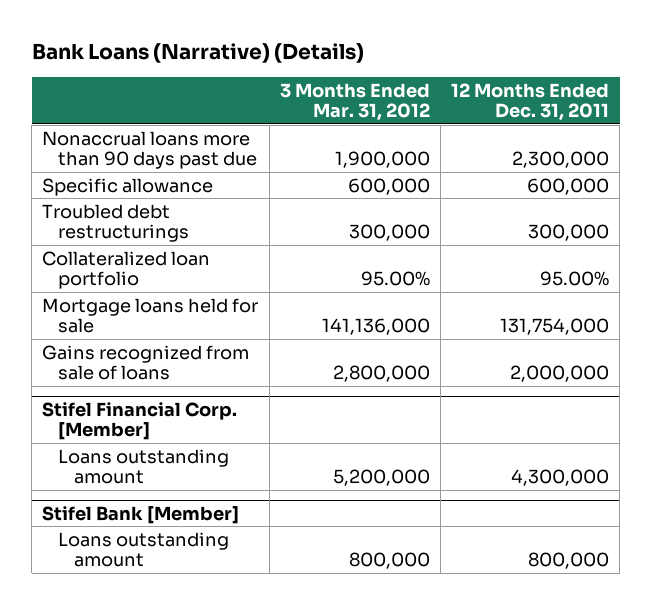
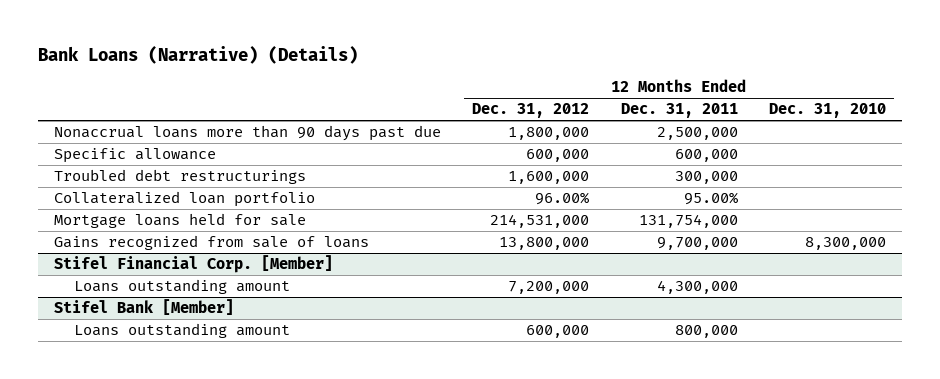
[279,82,430,122] 3 Months Ended Mar. 31, 2012 -> none
none -> [472,103,590,119] Dec. 31, 2012
none -> [769,103,887,119] Dec. 31, 2010
[512,151,610,169] 2,300,000 -> [656,127,738,141] 2,500,000
[510,365,610,383] 2,000,000 -> [656,237,738,251] 9,700,000

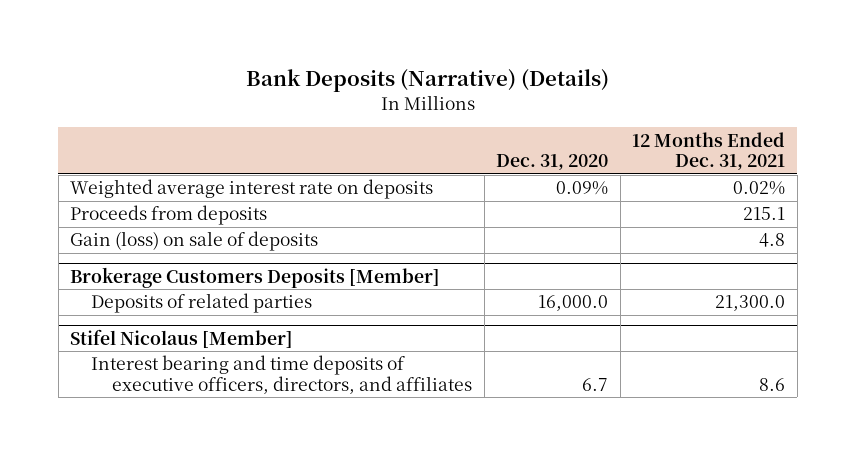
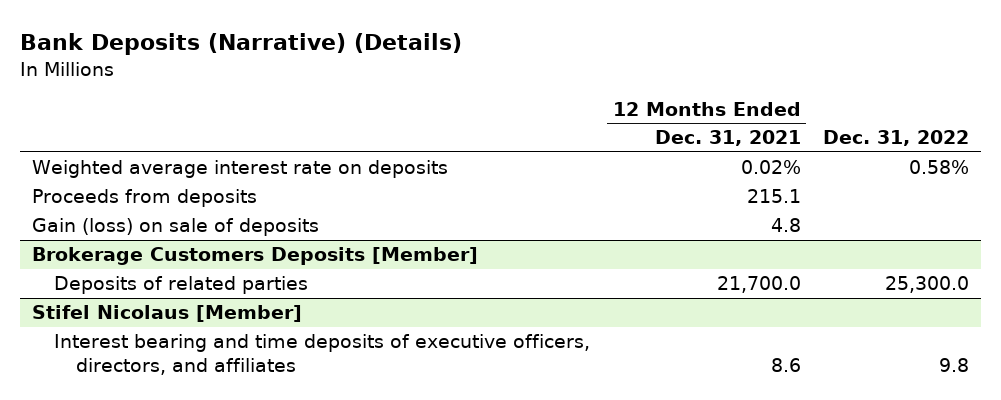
[496,154,609,171] Dec. 31, 2020 -> none
none -> [823,130,970,147] Dec. 31, 2022
[715,295,786,312] 21,300.0 -> [716,276,801,294] 21,700.0

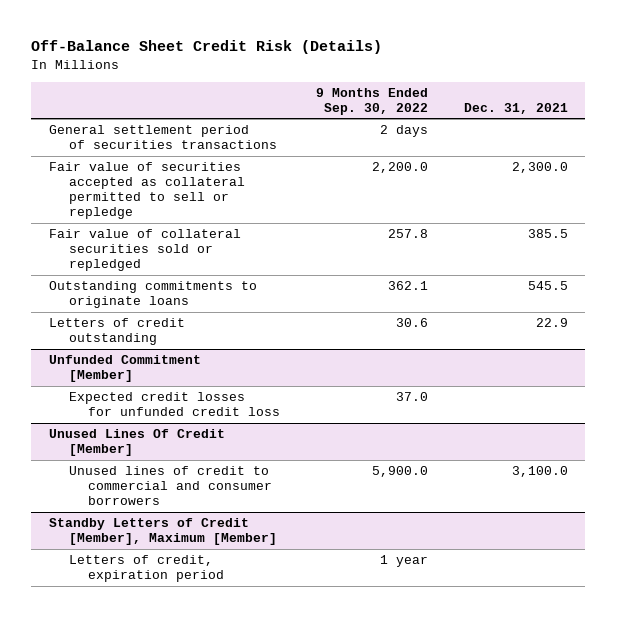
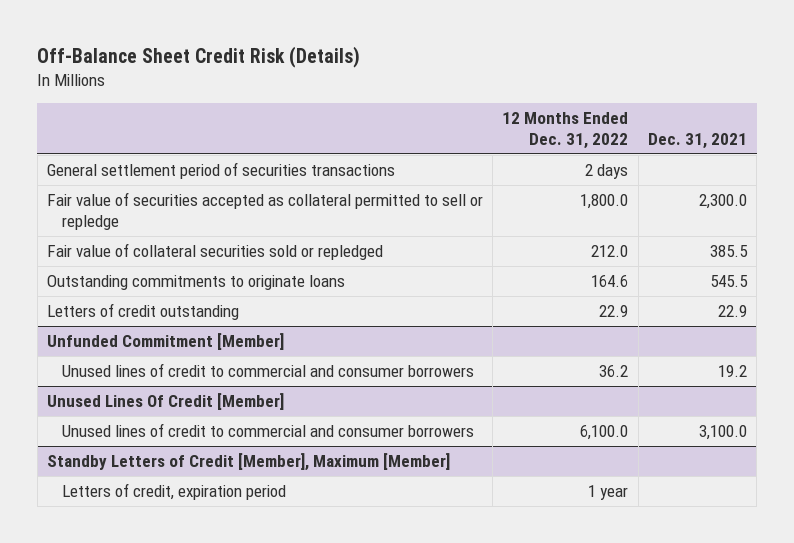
[315,87,428,115] 9 Months Ended Sep. 30, 2022 -> none
none -> [502,111,629,149] 12 Months Ended Dec. 31, 2022
[68,392,281,417] Expected credit losses for unfunded credit loss -> none
none -> [62,362,475,377] Unused lines of credit to commercial and consumer borrowers

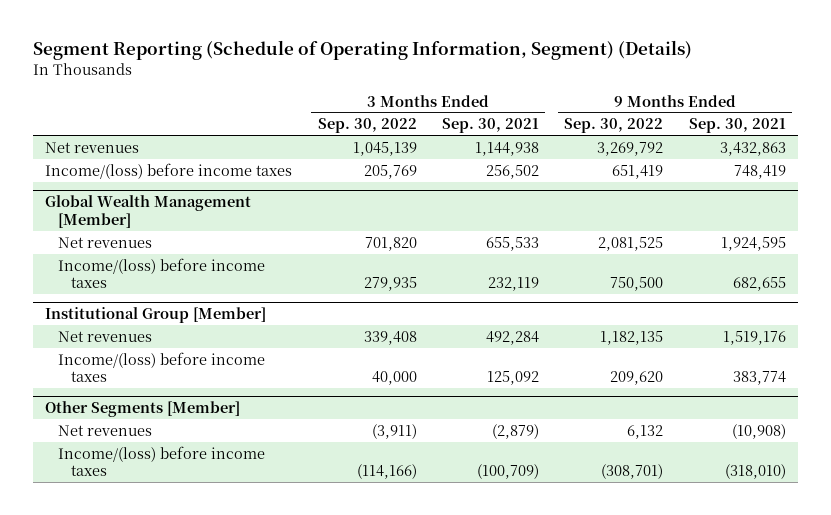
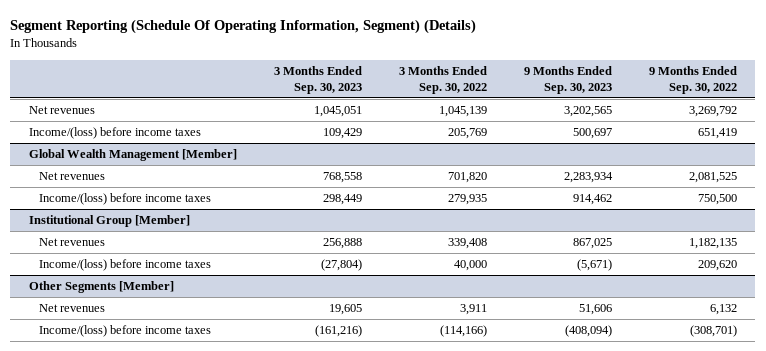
[32,40,692,61] Segment Reporting (Schedule of Operating Information, Segment) (Details) -> [10,19,477,35] Segment Reporting (Schedule Of Operating Information, Segment) (Details)
[442,118,540,134] Sep. 30, 2021 -> none
[688,118,786,134] Sep. 30, 2021 -> none
none -> [273,66,362,94] 3 Months Ended Sep. 30, 2023
none -> [523,66,612,94] 9 Months Ended Sep. 30, 2023
[371,423,417,439] (3,911) -> [459,304,487,316] 3,911

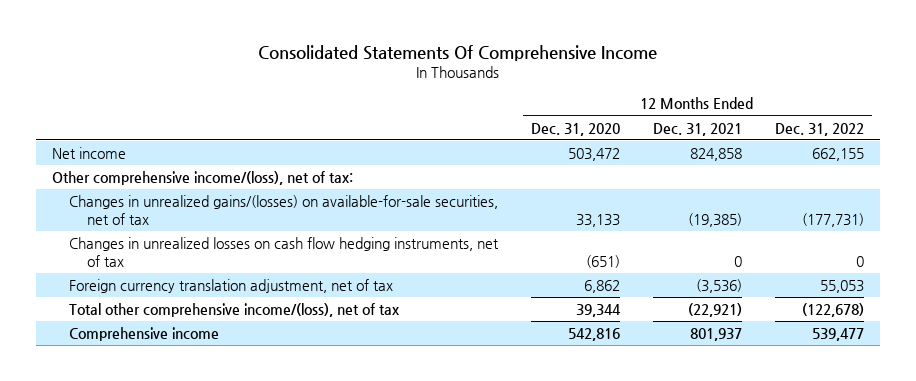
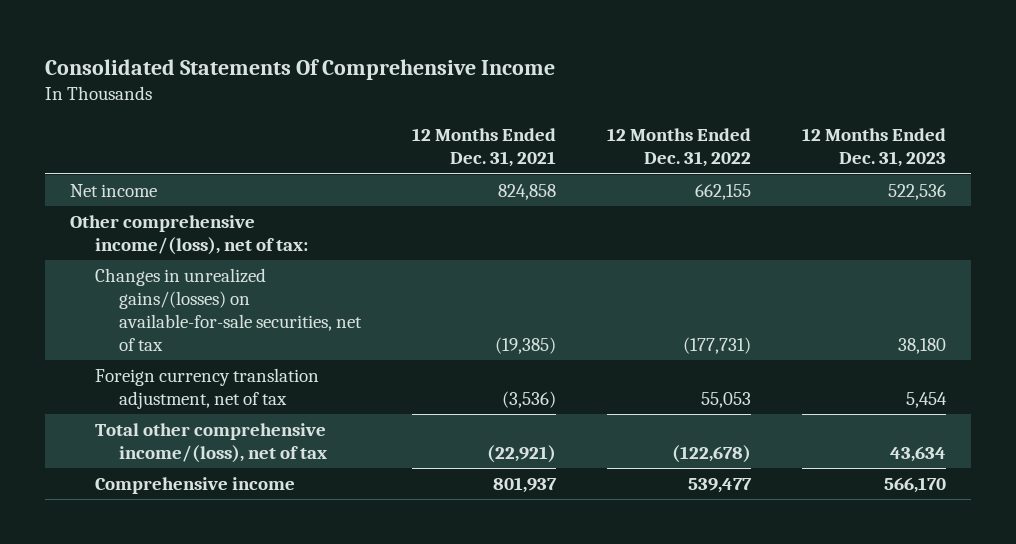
[531,122,621,136] Dec. 31, 2020 -> none
none -> [801,128,946,168] 12 Months Ended Dec. 31, 2023
[69,237,500,268] Changes in unrealized losses on cash flow hedging instruments, net of tax -> none

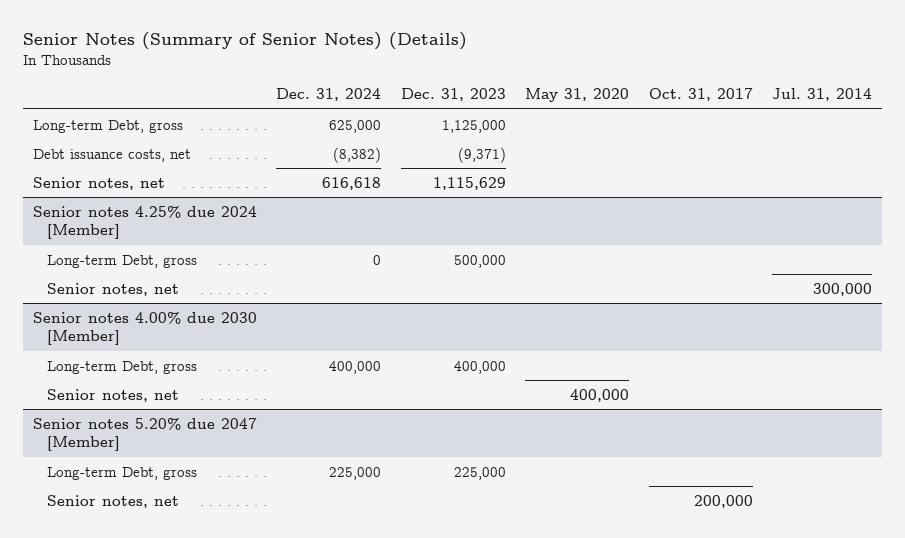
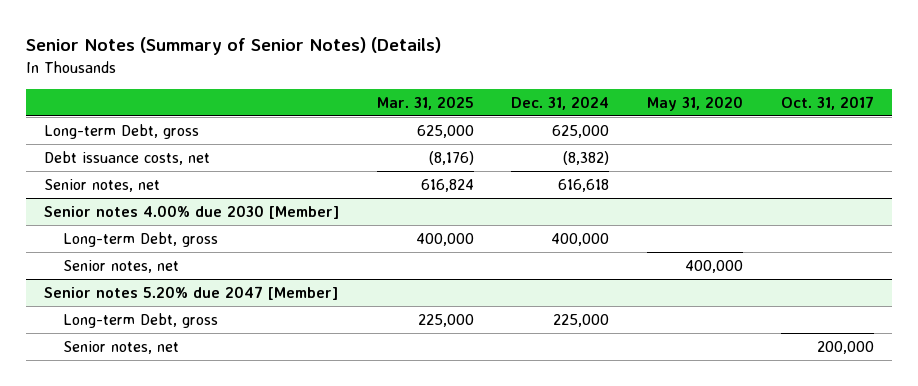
[400,88,506,102] Dec. 31, 2023 -> none
[772,88,873,102] Jul. 31, 2014 -> none
none -> [376,95,474,110] Mar. 31, 2025
[32,205,257,239] Senior notes 4.25% due 2024 [Member] -> none
[47,254,198,268] Long-term Debt, gross -> none
[47,282,180,296] Senior notes, net -> none

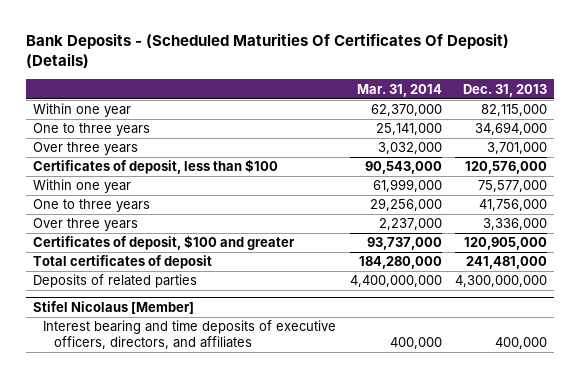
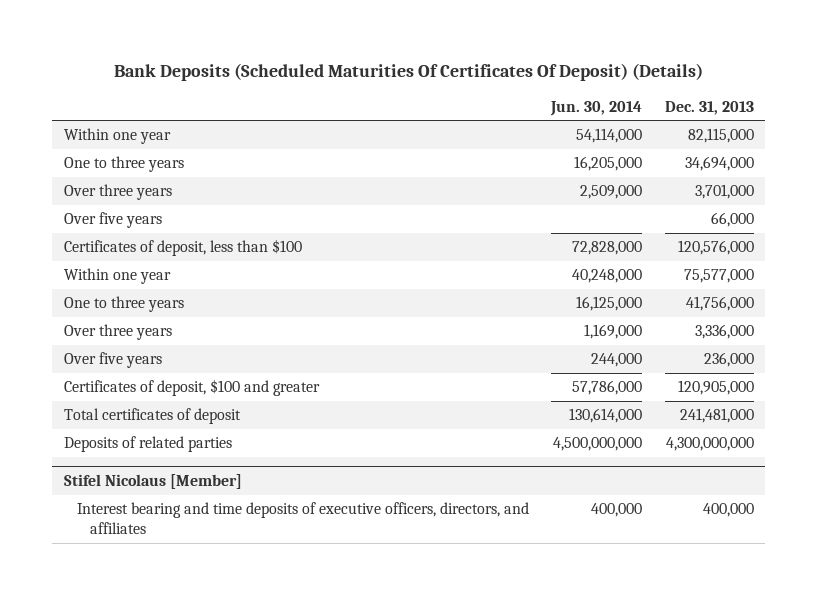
[26,33,510,69] Bank Deposits - (Scheduled Maturities Of Certificates Of Deposit) (Details) -> [113,62,703,81] Bank Deposits (Scheduled Maturities Of Certificates Of Deposit) (Details)
[356,83,442,97] Mar. 31, 2014 -> none
none -> [550,100,643,116] Jun. 30, 2014
none -> [63,212,162,229] Over five years
none -> [63,352,162,369] Over five years

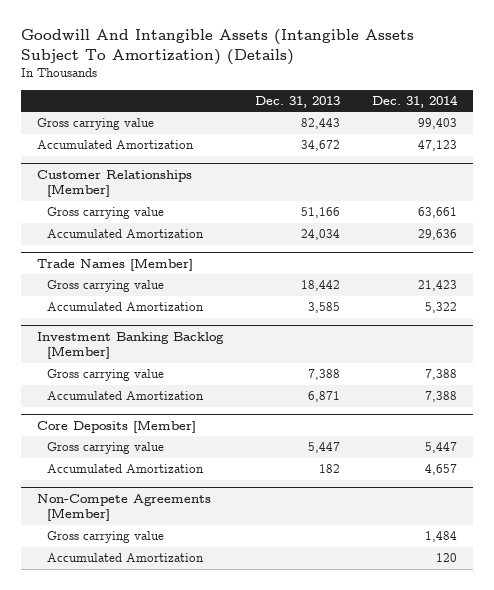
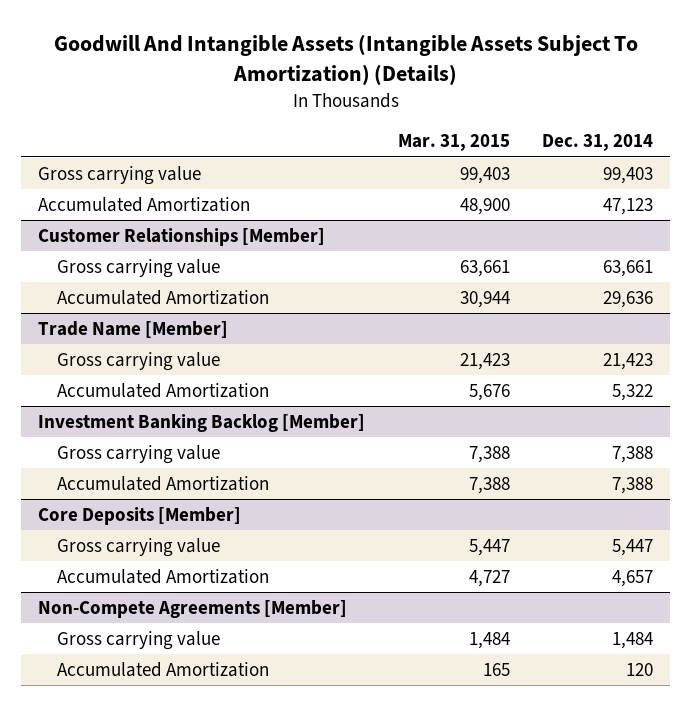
[254,95,340,108] Dec. 31, 2013 -> none
none -> [397,134,510,152] Mar. 31, 2015
[36,257,193,271] Trade Names [Member] -> [37,320,228,338] Trade Name [Member]

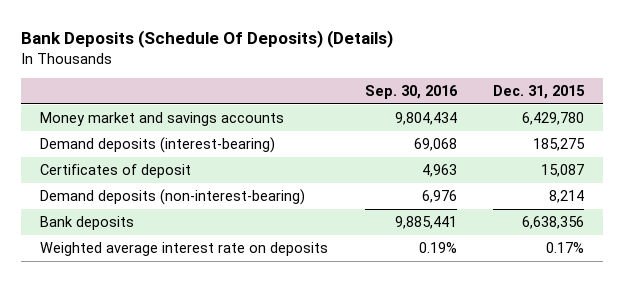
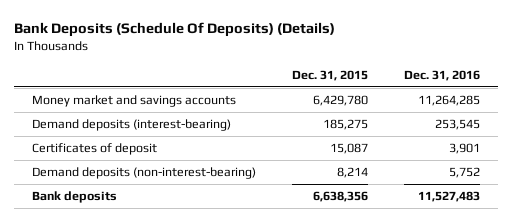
[364,85,458,100] Sep. 30, 2016 -> none
none -> [403,70,480,82] Dec. 31, 2016
[39,242,328,257] Weighted average interest rate on deposits -> none

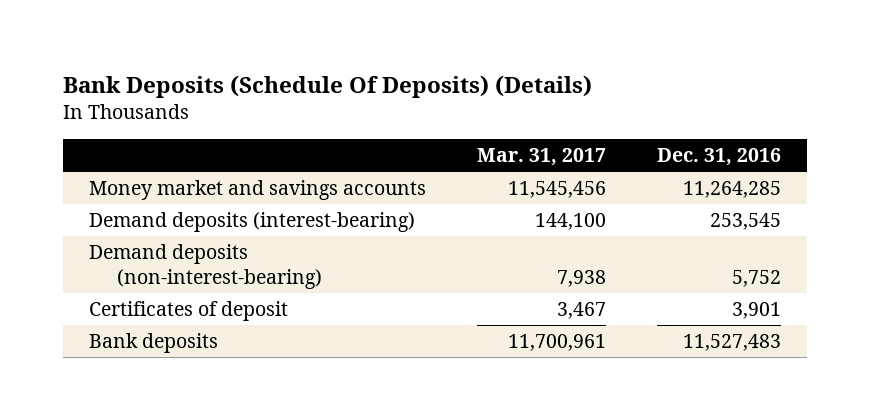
[291,70,368,82] Dec. 31, 2015 -> none
none -> [477,147,607,166] Mar. 31, 2017
[31,143,157,156] Certificates of deposit -> [88,301,288,322] Certificates of deposit

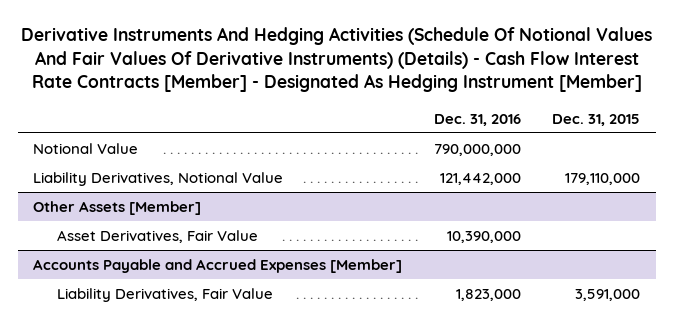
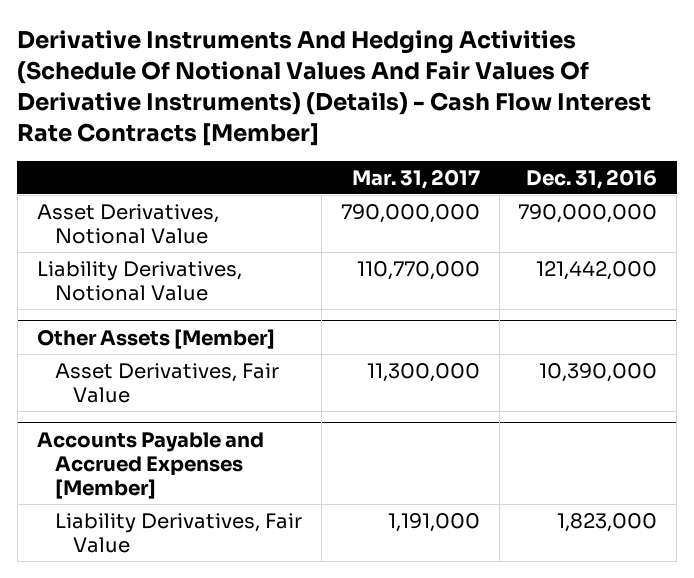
[20,27,652,93] Derivative Instruments And Hedging Activities (Schedule Of Notional Values And Fair Values Of Derivative Instruments) (Details) - Cash Flow Interest Rate Contracts [Member] - Designated As Hedging Instrument [Member] -> [17,30,652,147] Derivative Instruments And Hedging Activities (Schedule Of Notional Values And Fair Values Of Derivative Instruments) (Details) - Cash Flow Interest Rate Contracts [Member]
[552,113,641,126] Dec. 31, 2015 -> none
none -> [351,168,480,189] Mar. 31, 2017
[33,143,139,155] Notional Value -> [36,203,219,244] Asset Derivatives, Notional Value

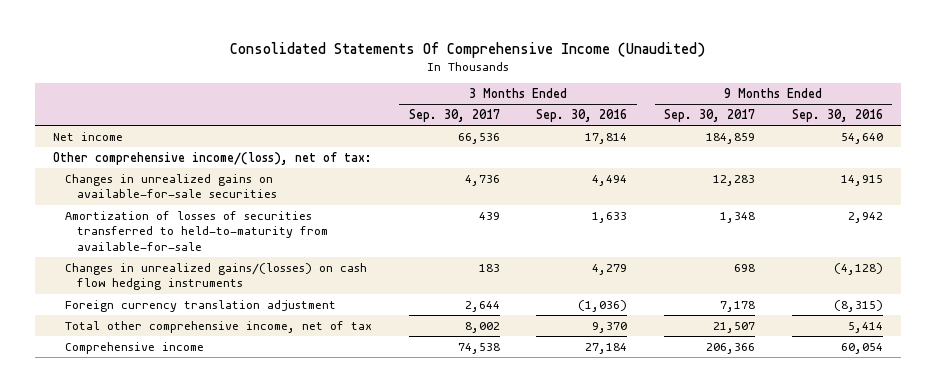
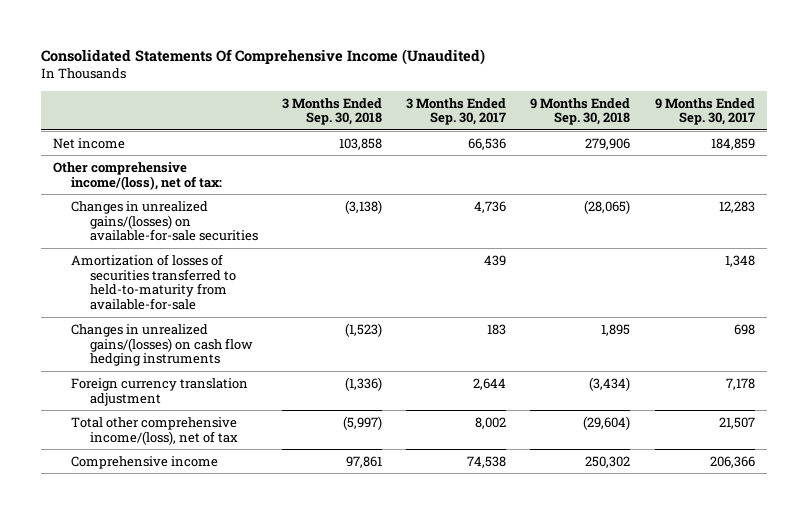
[536,108,628,122] Sep. 30, 2016 -> none
[791,108,883,122] Sep. 30, 2016 -> none
none -> [281,97,382,126] 3 Months Ended Sep. 30, 2018
none -> [530,97,631,126] 9 Months Ended Sep. 30, 2018
[64,173,277,199] Changes in unrealized gains on available-for-sale securities -> [71,200,258,242] Changes in unrealized gains/(losses) on available-for-sale securities
[64,320,372,333] Total other comprehensive income, net of tax -> [71,416,238,445] Total other comprehensive income/(loss), net of tax

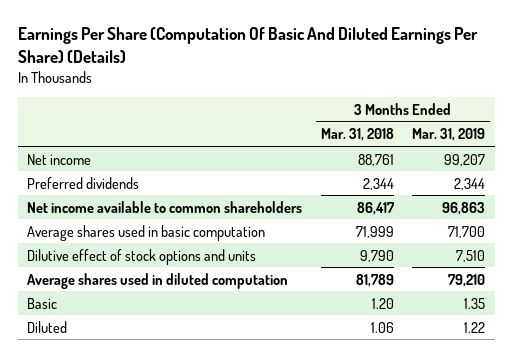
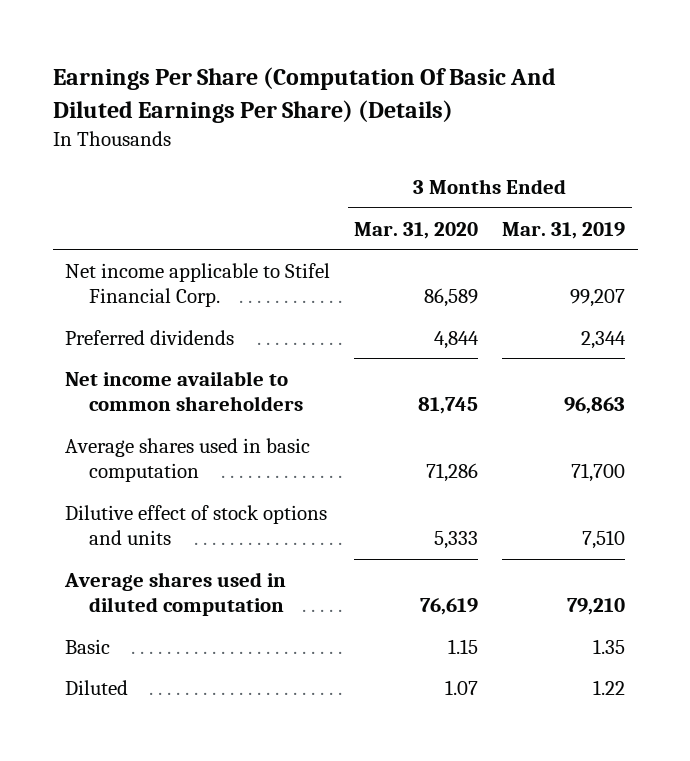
[320,128,394,142] Mar. 31, 2018 -> none
none -> [354,221,479,239] Mar. 31, 2020
[26,153,91,165] Net income -> [64,262,330,308] Net income applicable to Stifel Financial Corp.

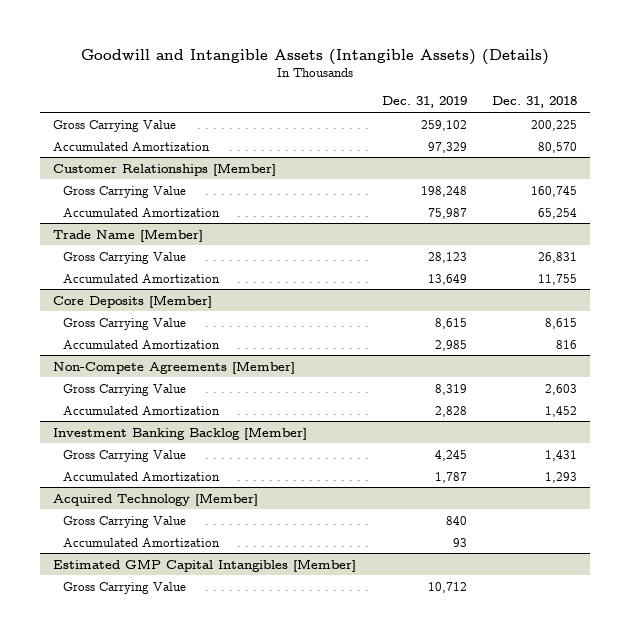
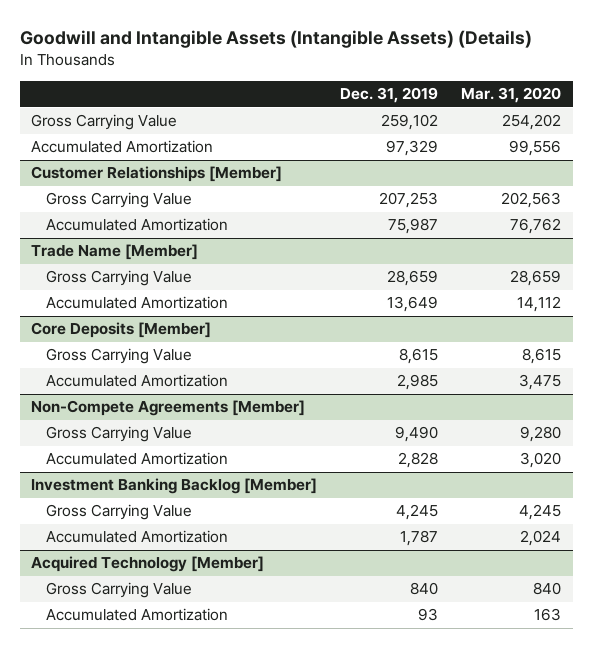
[492,96,578,109] Dec. 31, 2018 -> none
none -> [461,87,562,104] Mar. 31, 2020
[420,185,467,197] 198,248 -> [379,192,439,209] 207,253
[427,251,467,263] 28,123 -> [387,270,439,287] 28,659
[434,383,467,395] 8,319 -> [395,426,439,443] 9,490
[53,558,357,572] Estimated GMP Capital Intangibles [Member] -> none
[62,581,186,594] Gross Carrying Value -> none

